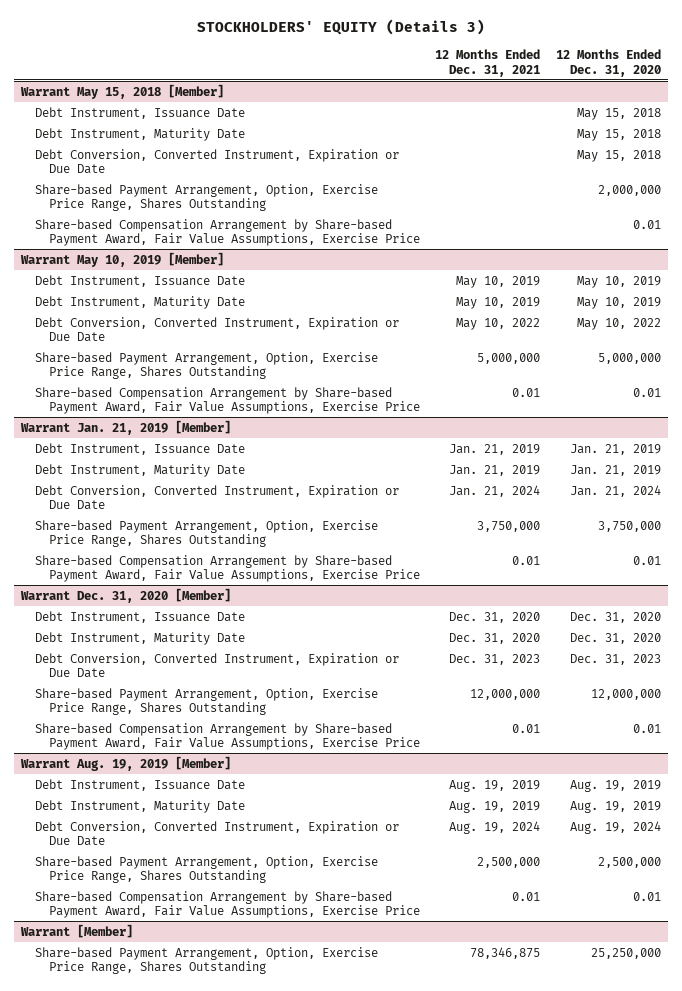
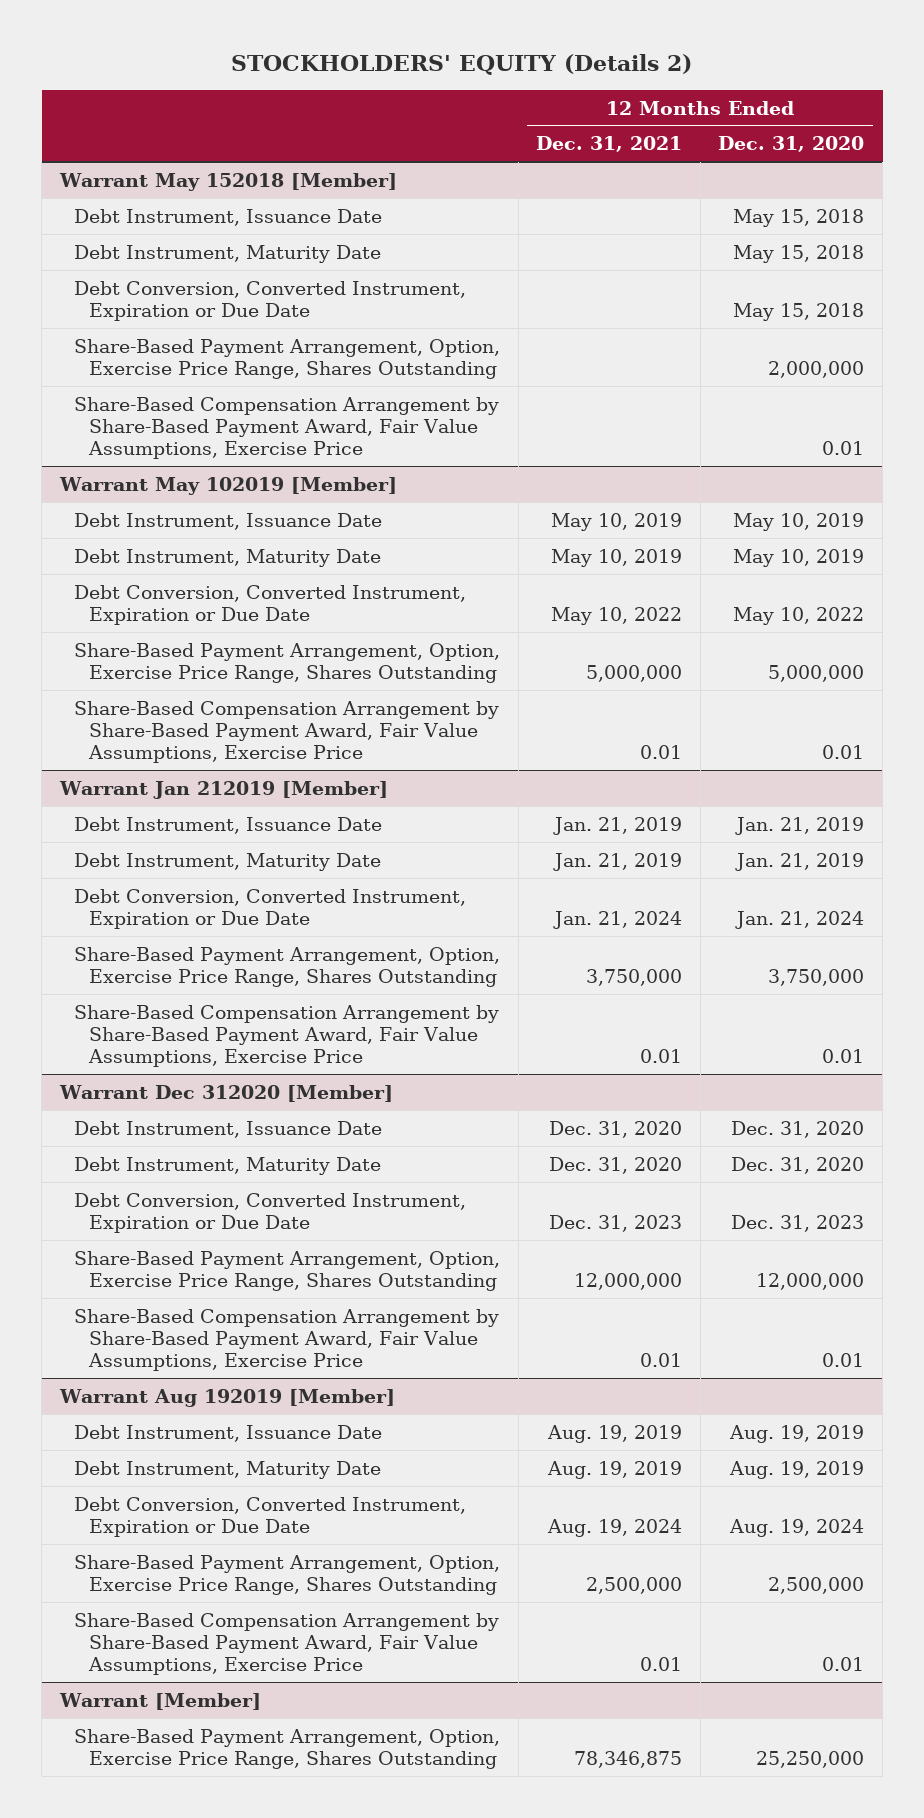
[196,19,485,36] STOCKHOLDERS' EQUITY (Details 3) -> [231,53,693,75] STOCKHOLDERS' EQUITY (Details 2)
[20,83,225,99] Warrant May 15, 2018 [Member] -> [58,172,397,191] Warrant May 152018 [Member]
[34,183,378,212] Share-based Payment Arrangement, Option, Exercise Price Range, Shares Outstanding -> [74,338,501,380] Share-Based Payment Arrangement, Option, Exercise Price Range, Shares Outstanding
[34,218,420,247] Share-based Compensation Arrangement by Share-based Payment Award, Fair Value Assumptions, Exercise Price -> [74,396,500,460] Share-Based Compensation Arrangement by Share-Based Payment Award, Fair Value Assumptions, Exercise Price
[20,251,225,267] Warrant May 10, 2019 [Member] -> [58,476,397,495] Warrant May 102019 [Member]
[34,351,378,380] Share-based Payment Arrangement, Option, Exercise Price Range, Shares Outstanding -> [74,642,501,684] Share-Based Payment Arrangement, Option, Exercise Price Range, Shares Outstanding
[34,386,420,415] Share-based Compensation Arrangement by Share-based Payment Award, Fair Value Assumptions, Exercise Price -> [74,700,500,764] Share-Based Compensation Arrangement by Share-Based Payment Award, Fair Value Assumptions, Exercise Price
[20,419,232,435] Warrant Jan. 21, 2019 [Member] -> [58,780,388,799] Warrant Jan 212019 [Member]
[34,519,378,548] Share-based Payment Arrangement, Option, Exercise Price Range, Shares Outstanding -> [74,946,501,988] Share-Based Payment Arrangement, Option, Exercise Price Range, Shares Outstanding
[34,554,420,583] Share-based Compensation Arrangement by Share-based Payment Award, Fair Value Assumptions, Exercise Price -> [74,1004,500,1068] Share-Based Compensation Arrangement by Share-Based Payment Award, Fair Value Assumptions, Exercise Price
[20,587,232,603] Warrant Dec. 31, 2020 [Member] -> [58,1084,393,1102] Warrant Dec 312020 [Member]
[34,687,378,716] Share-based Payment Arrangement, Option, Exercise Price Range, Shares Outstanding -> [74,1250,501,1292] Share-Based Payment Arrangement, Option, Exercise Price Range, Shares Outstanding
[34,722,420,751] Share-based Compensation Arrangement by Share-based Payment Award, Fair Value Assumptions, Exercise Price -> [74,1308,500,1372] Share-Based Compensation Arrangement by Share-Based Payment Award, Fair Value Assumptions, Exercise Price
[20,755,232,771] Warrant Aug. 19, 2019 [Member] -> [58,1388,395,1407] Warrant Aug 192019 [Member]
[34,855,378,884] Share-based Payment Arrangement, Option, Exercise Price Range, Shares Outstanding -> [74,1554,501,1596] Share-Based Payment Arrangement, Option, Exercise Price Range, Shares Outstanding
[34,890,420,919] Share-based Compensation Arrangement by Share-based Payment Award, Fair Value Assumptions, Exercise Price -> [74,1612,500,1676] Share-Based Compensation Arrangement by Share-Based Payment Award, Fair Value Assumptions, Exercise Price
[34,946,378,975] Share-based Payment Arrangement, Option, Exercise Price Range, Shares Outstanding -> [74,1728,501,1770] Share-Based Payment Arrangement, Option, Exercise Price Range, Shares Outstanding

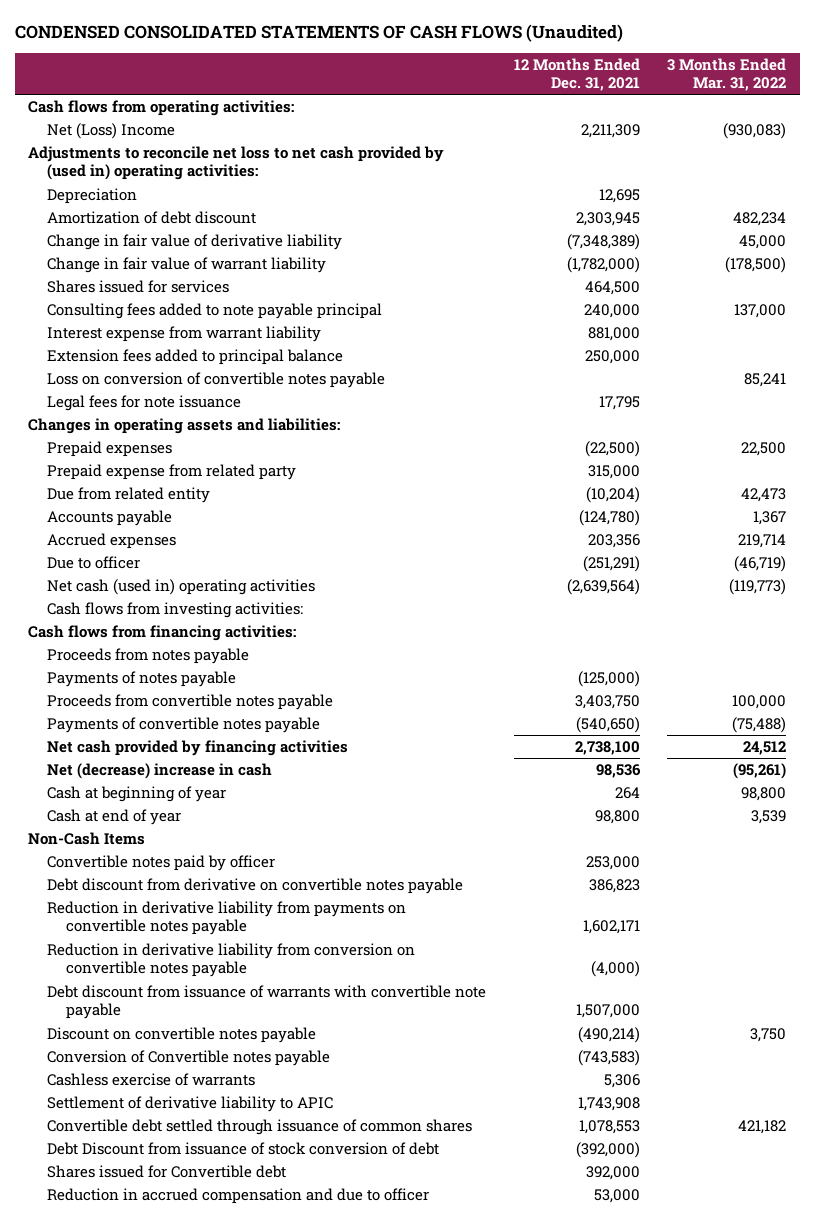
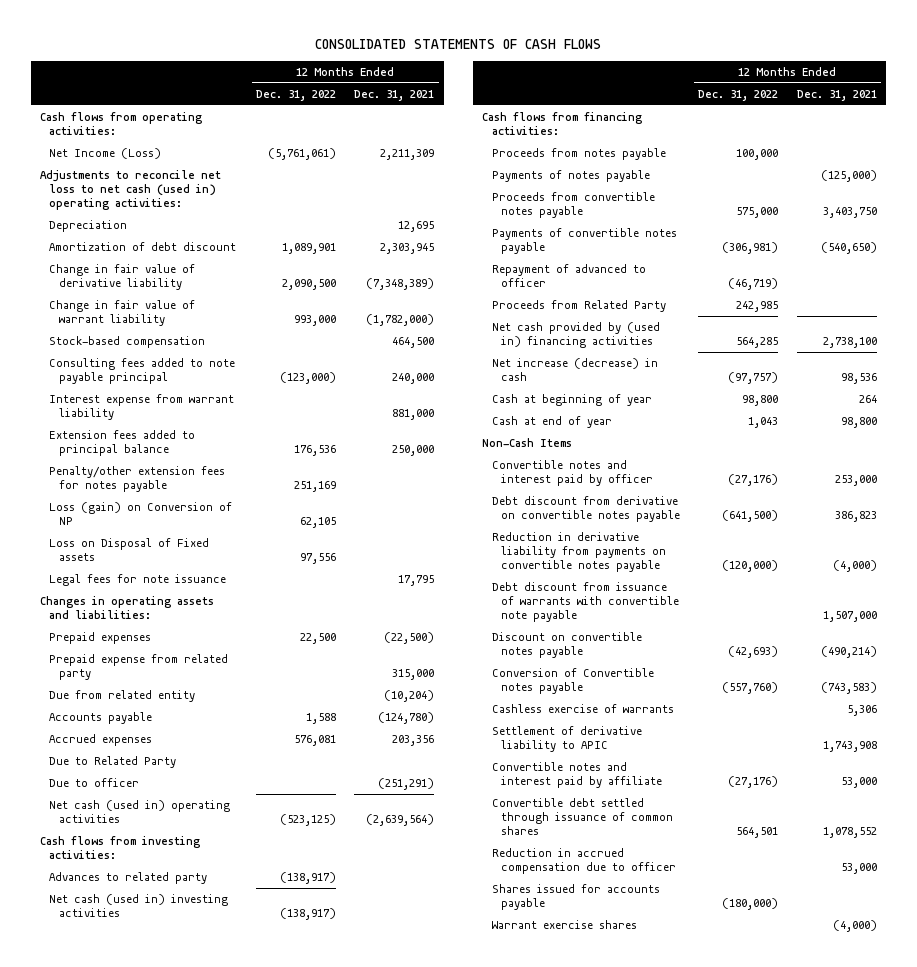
[14,23,623,42] CONDENSED CONSOLIDATED STATEMENTS OF CASH FLOWS (Unaudited) -> [315,39,602,50] CONSOLIDATED STATEMENTS OF CASH FLOWS
[667,57,787,91] 3 Months Ended Mar. 31, 2022 -> none
none -> [256,89,337,101] Dec. 31, 2022
[47,122,176,139] Net (Loss) Income -> [49,147,162,159] Net Income (Loss)
[28,145,445,181] Adjustments to reconcile net loss to net cash provided by (used in) operating activities: -> [40,169,222,211] Adjustments to reconcile net loss to net cash (used in) operating activities:
[47,279,230,293] Shares issued for services -> [49,335,206,348] Stock-based compensation
[47,371,386,388] Loss on conversion of convertible notes payable -> none
none -> [49,465,226,493] Penalty/other extension fees for notes payable
none -> [49,501,233,526] Loss (gain) on Conversion of NP
none -> [49,537,210,562] Loss on Disposal of Fixed assets
none -> [49,755,177,768] Due to Related Party
none -> [49,871,208,884] Advances to related party
none -> [49,893,229,918] Net cash (used in) investing activities
none -> [491,263,646,288] Repayment of advanced to officer
none -> [491,299,666,312] Proceeds from Related Party
[47,739,349,756] Net cash provided by financing activities -> [491,321,660,349] Net cash provided by (used in) financing activities
[47,762,273,779] Net (decrease) increase in cash -> [491,357,658,382] Net increase (decrease) in cash
[47,854,276,871] Convertible notes paid by officer -> [491,459,653,487] Convertible notes and interest paid by officer
[47,942,416,978] Reduction in derivative liability from conversion on convertible notes payable -> none
[582,920,640,935] 1,602,171 -> [832,560,877,573] (4,000)
[47,1141,440,1155] Debt Discount from issuance of stock conversion of debt -> none
[47,1164,287,1178] Shares issued for Convertible debt -> none
none -> [491,761,662,789] Convertible notes and interest paid by affiliate
[578,1119,640,1134] 1,078,553 -> [822,827,877,839] 1,078,552
[47,1187,430,1204] Reduction in accrued compensation and due to officer -> [491,847,676,875] Reduction in accrued compensation due to officer
none -> [491,883,660,911] Shares issued for accounts payable
none -> [491,919,637,929] Warrant exercise shares

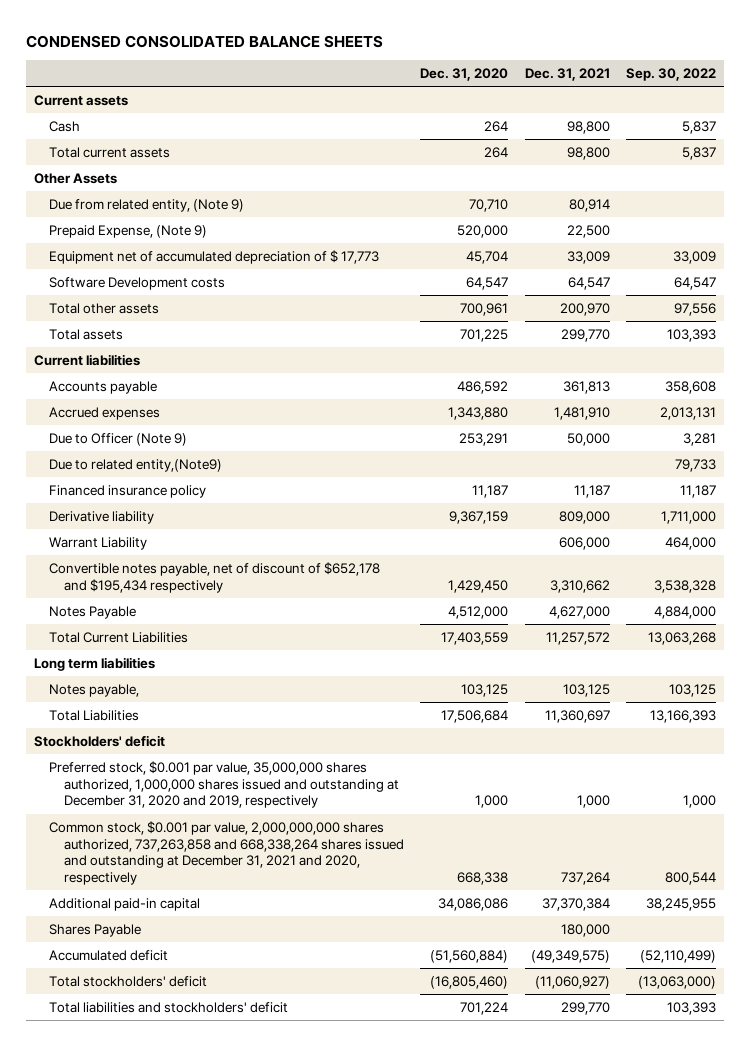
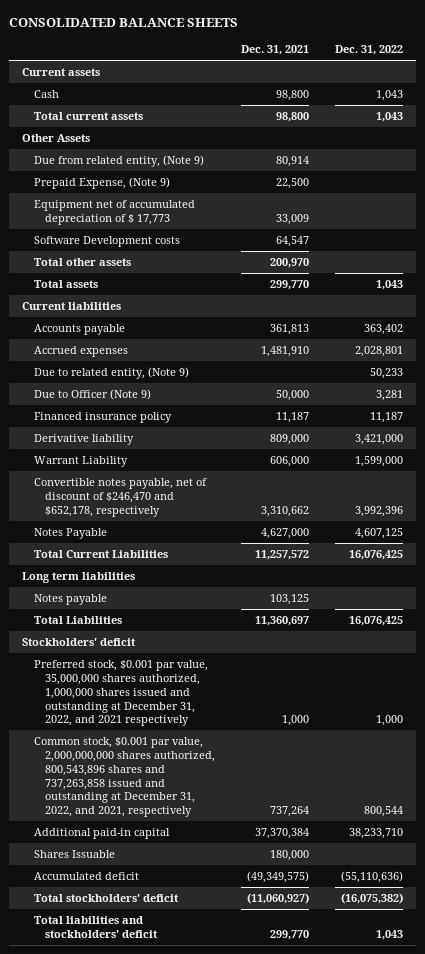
[26,34,384,48] CONDENSED CONSOLIDATED BALANCE SHEETS -> [9,17,239,27] CONSOLIDATED BALANCE SHEETS
[420,68,509,82] Dec. 31, 2020 -> none
[625,68,716,82] Sep. 30, 2022 -> none
none -> [335,45,404,56] Dec. 31, 2022
none -> [33,367,189,380] Due to related entity, (Note 9)
[49,458,223,472] Due to related entity,(Note9) -> none
[49,561,381,593] Convertible notes payable, net of discount of $652,178 and $195,434 respectively -> [33,478,207,517] Convertible notes payable, net of discount of $246,470 and $652,178, respectively
[49,683,140,697] Notes payable, -> [33,594,107,606] Notes payable
[49,760,400,809] Preferred stock, $0.001 par value, 35,000,000 shares authorized, 1,000,000 shares issued and outstanding at December 31, 2020 and 2019, respectively -> [33,660,208,727] Preferred stock, $0.001 par value, 35,000,000 shares authorized, 1,000,000 shares issued and outstanding at December 31, 2022, and 2021 respectively
[49,820,405,886] Common stock, $0.001 par value, 2,000,000,000 shares authorized, 737,263,858 and 668,338,264 shares issued and outstanding at December 31, 2021 and 2020, respectively -> [33,737,215,818] Common stock, $0.001 par value, 2,000,000,000 shares authorized, 800,543,896 shares and 737,263,858 issued and outstanding at December 31, 2022, and 2021, respectively
[49,923,142,937] Shares Payable -> none
none -> [33,850,115,859] Shares Issuable

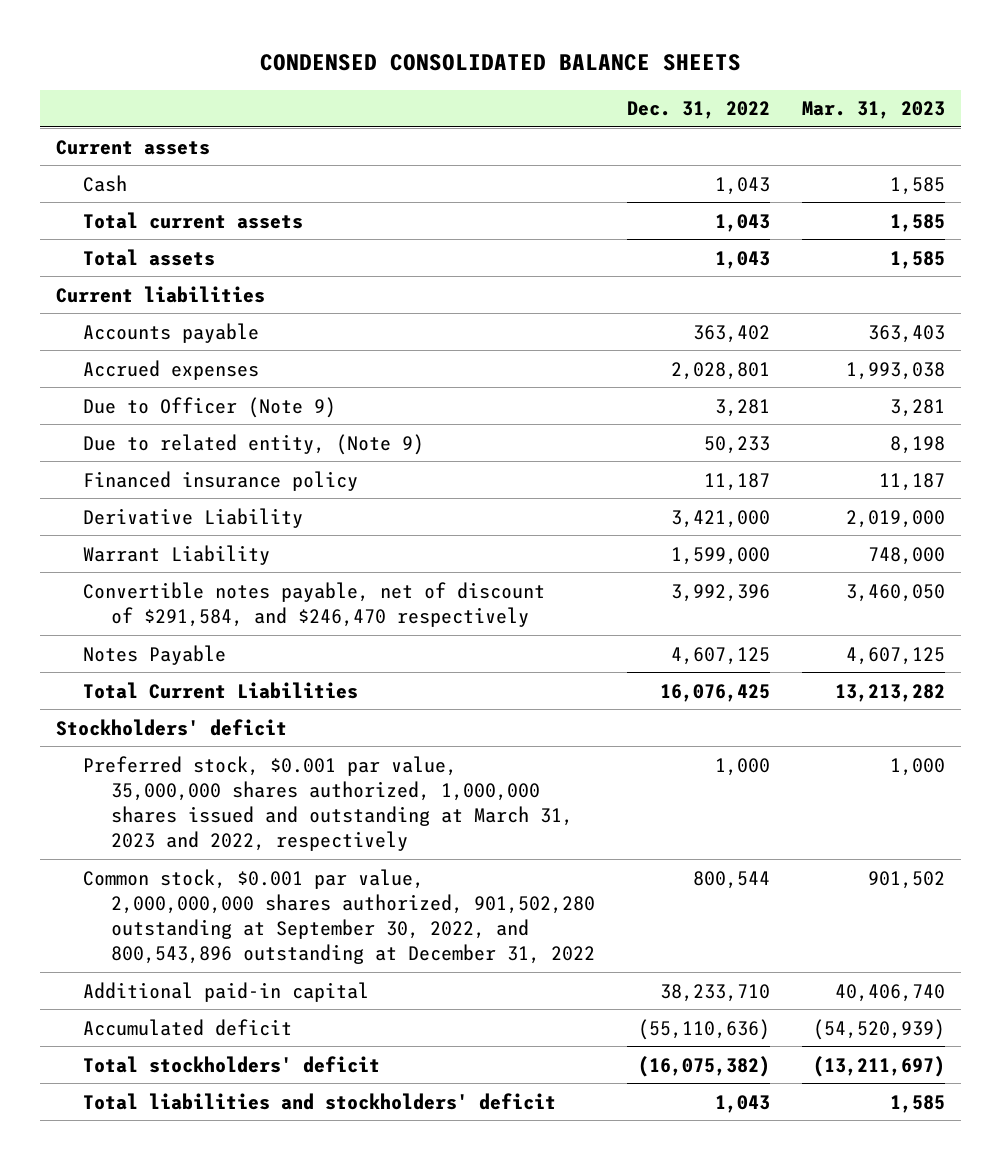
[9,17,239,27] CONSOLIDATED BALANCE SHEETS -> [259,54,741,72] CONDENSED CONSOLIDATED BALANCE SHEETS
[240,45,309,56] Dec. 31, 2021 -> none
none -> [802,101,946,120] Mar. 31, 2023
[22,134,91,143] Other Assets -> none
[33,155,204,168] Due from related entity, (Note 9) -> none
[33,177,170,190] Prepaid Expense, (Note 9) -> none
[33,200,195,225] Equipment net of accumulated depreciation of $ 17,773 -> none
[33,236,180,248] Software Development costs -> none
[33,258,131,267] Total other assets -> none
[33,367,189,380] Due to related entity, (Note 9) -> [83,433,425,455] Due to related entity, (Note 9)
[33,434,134,446] Derivative liability -> [83,507,304,528] Derivative Liability
[33,478,207,517] Convertible notes payable, net of discount of $246,470 and $652,178, respectively -> [83,581,546,627] Convertible notes payable, net of discount of $291,584, and $246,470 respectively
[22,572,136,584] Long term liabilities -> none
[33,594,107,606] Notes payable -> none
[33,616,122,625] Total Liabilities -> none
[33,660,208,727] Preferred stock, $0.001 par value, 35,000,000 shares authorized, 1,000,000 shares issued and outstanding at December 31, 2022, and 2021 respectively -> [83,755,573,851] Preferred stock, $0.001 par value, 35,000,000 shares authorized, 1,000,000 shares issued and outstanding at March 31, 2023 and 2022, respectively
[33,737,215,818] Common stock, $0.001 par value, 2,000,000,000 shares authorized, 800,543,896 shares and 737,263,858 issued and outstanding at December 31, 2022, and 2021, respectively -> [83,868,595,964] Common stock, $0.001 par value, 2,000,000,000 shares authorized, 901,502,280 outstanding at September 30, 2022, and 800,543,896 outstanding at December 31, 2022
[33,850,115,859] Shares Issuable -> none

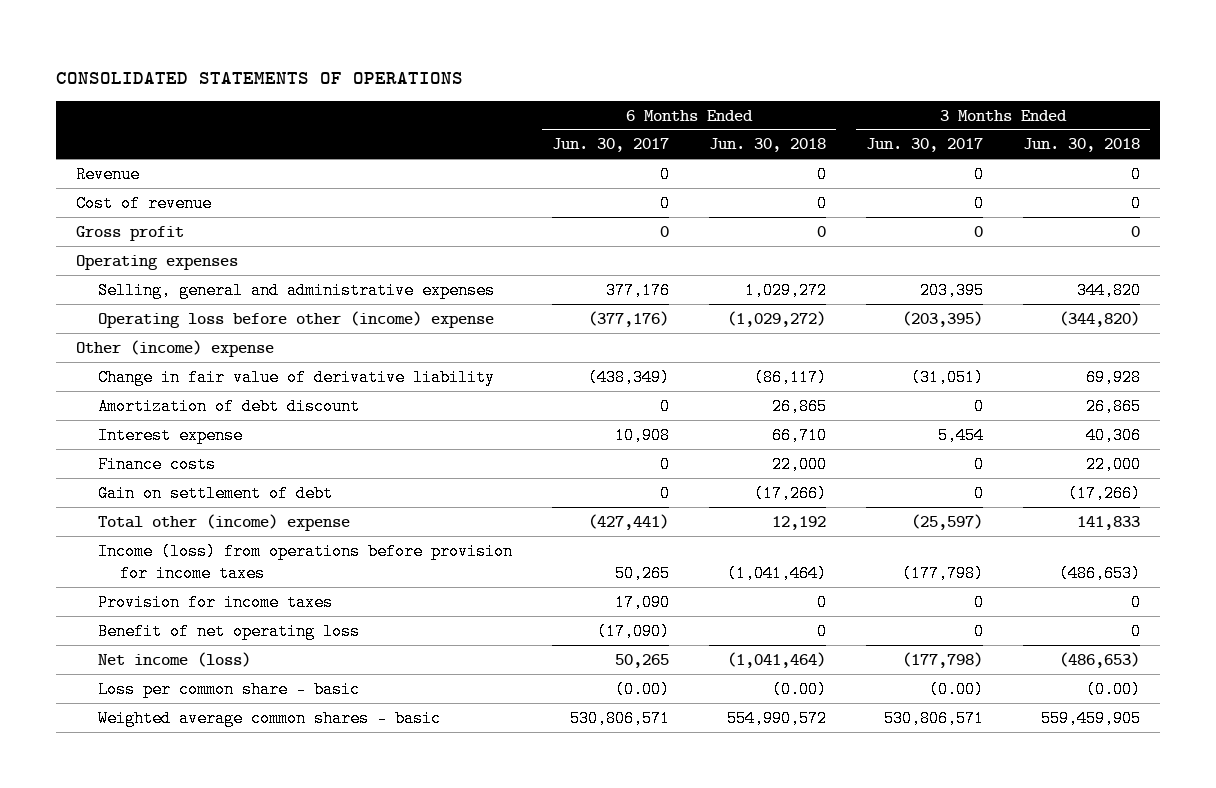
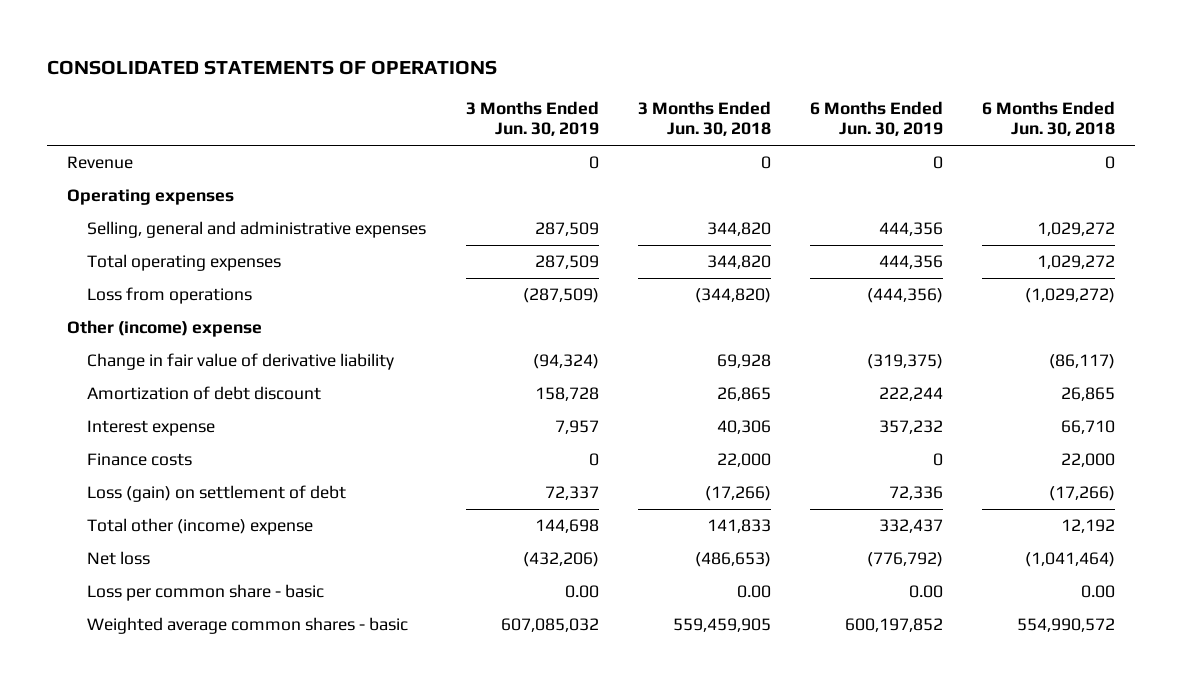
[552,138,670,153] Jun. 30, 2017 -> none
[865,138,983,153] Jun. 30, 2017 -> none
none -> [465,101,599,137] 3 Months Ended Jun. 30, 2019
none -> [809,101,943,137] 6 Months Ended Jun. 30, 2019
[76,194,213,212] Cost of revenue -> none
[76,225,185,241] Gross profit -> none
none -> [87,254,282,272] Total operating expenses
[98,310,495,328] Operating loss before other (income) expense -> [87,287,253,305] Loss from operations
[98,484,334,502] Gain on settlement of debt -> [87,485,347,503] Loss (gain) on settlement of debt
[98,542,514,583] Income (loss) from operations before provision for income taxes -> none
[98,593,334,611] Provision for income taxes -> none
[98,622,361,640] Benefit of net operating loss -> none
[98,651,252,667] Net income (loss) -> [87,551,151,566] Net loss
[771,680,827,698] (0.00) -> [1081,585,1116,599] 0.00
[1085,680,1141,698] (0.00) -> [736,585,771,599] 0.00

